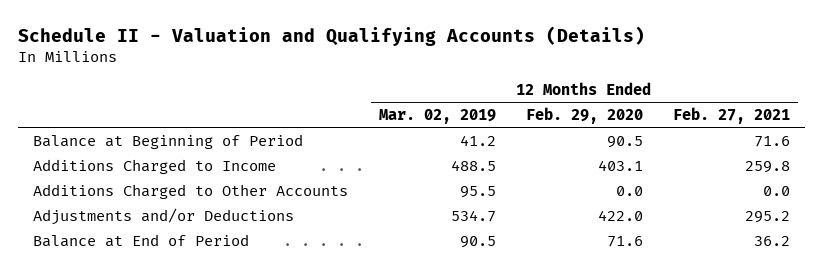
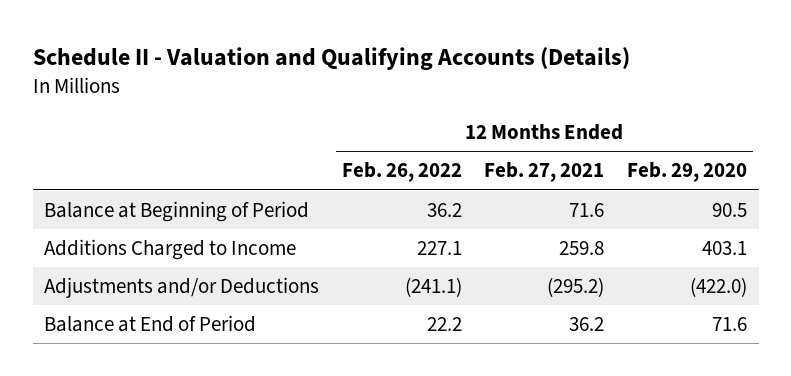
[378,108,496,124] Mar. 02, 2019 -> none
none -> [341,162,462,183] Feb. 26, 2022
[33,183,349,199] Additions Charged to Other Accounts -> none
[597,209,643,221] 422.0 -> [690,276,748,297] (422.0)
[745,210,791,223] 295.2 -> [547,276,605,297] (295.2)

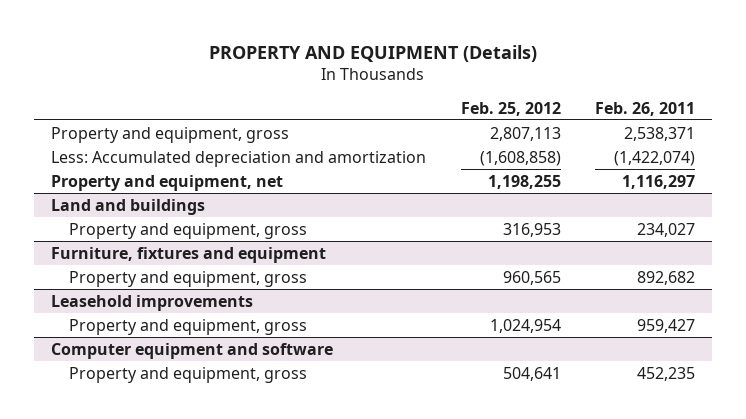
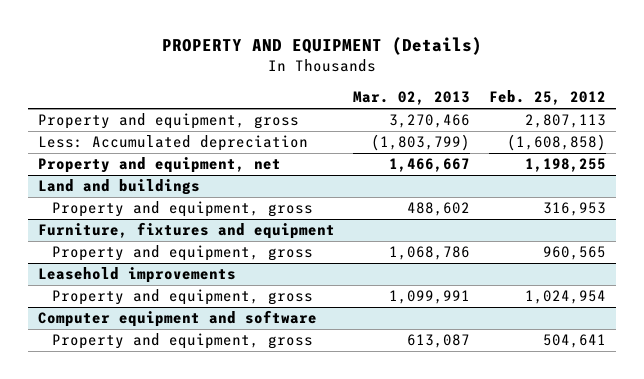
[594,101,695,116] Feb. 26, 2011 -> none
none -> [353,91,471,106] Mar. 02, 2013
[51,150,427,167] Less: Accumulated depreciation and amortization -> [37,135,308,152] Less: Accumulated depreciation

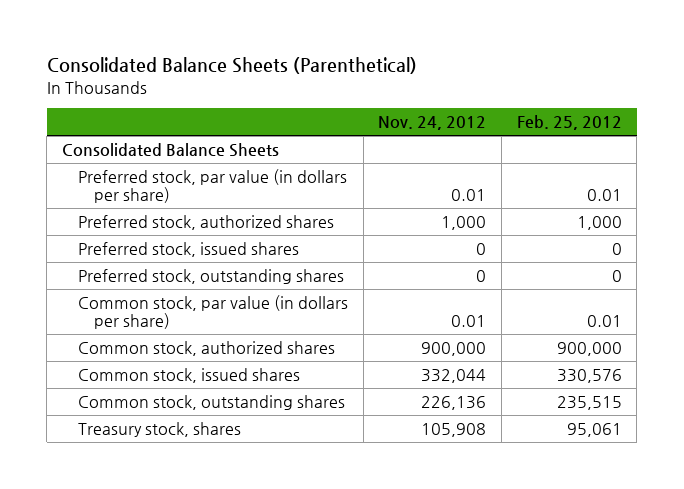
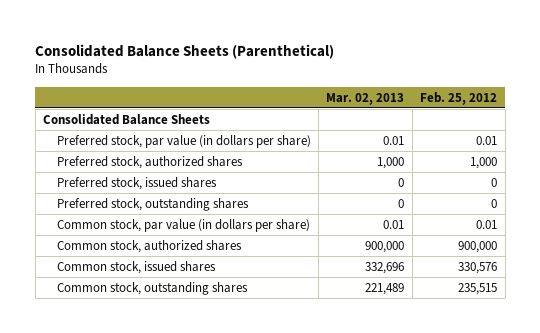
[378,116,487,131] Nov. 24, 2012 -> none
none -> [326,92,405,105] Mar. 02, 2013
[78,421,242,437] Treasury stock, shares -> none

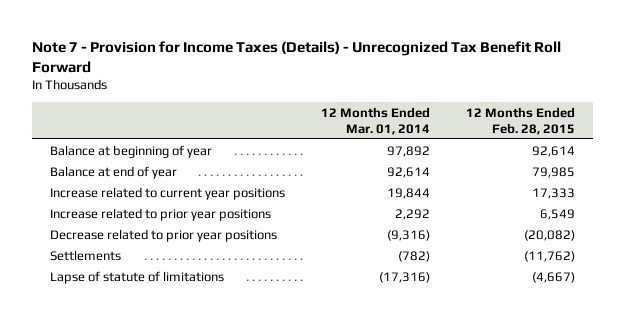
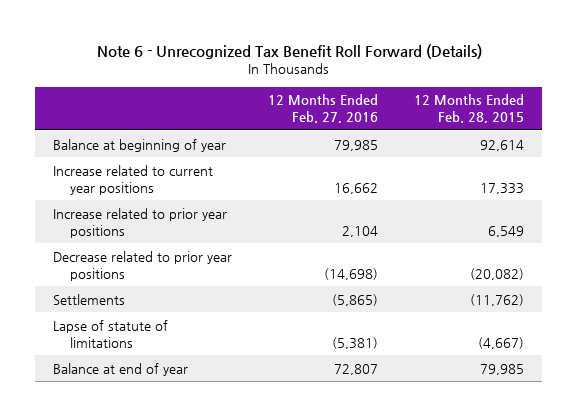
[31,40,561,73] Note 7 - Provision for Income Taxes (Details) - Unrecognized Tax Benefit Roll Forward -> [96,43,482,59] Note 6 - Unrecognized Tax Benefit Roll Forward (Details)
[320,106,430,135] 12 Months Ended Mar. 01, 2014 -> none
none -> [268,94,379,124] 12 Months Ended Feb. 27, 2016
[49,165,177,179] Balance at end of year -> [53,362,189,376] Balance at end of year

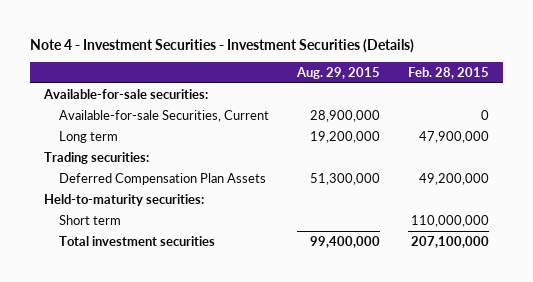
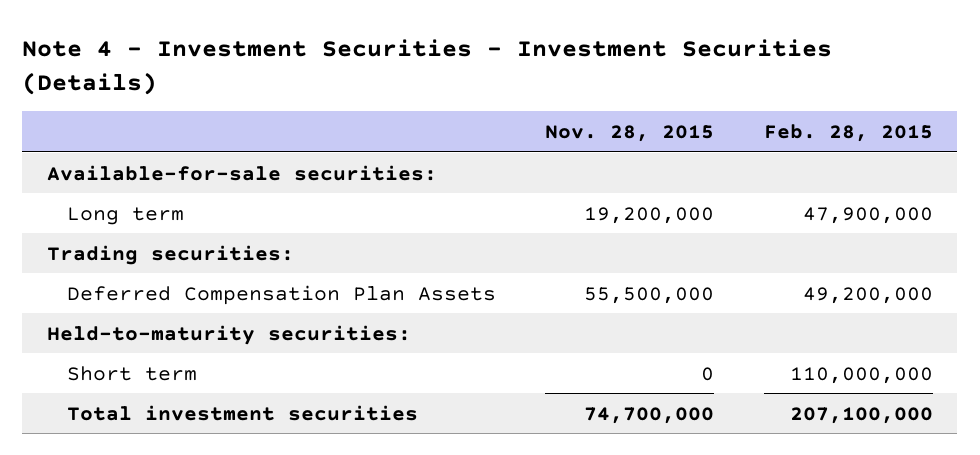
[295,66,380,79] Aug. 29, 2015 -> none
none -> [545,125,715,143] Nov. 28, 2015
[58,110,269,123] Available-for-sale Securities, Current -> none

